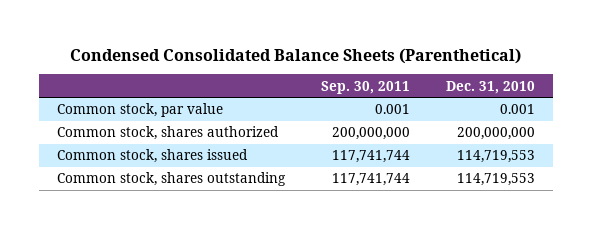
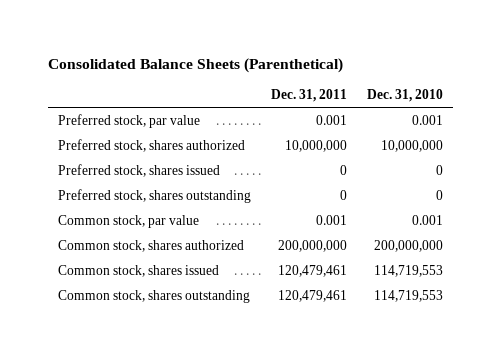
[70,47,522,64] Condensed Consolidated Balance Sheets (Parenthetical) -> [47,57,343,73] Consolidated Balance Sheets (Parenthetical)
[321,80,411,94] Sep. 30, 2011 -> none
none -> [270,89,347,103] Dec. 31, 2011
none -> [57,113,200,128] Preferred stock, par value
none -> [57,138,245,152] Preferred stock, shares authorized
none -> [57,163,220,177] Preferred stock, shares issued
none -> [57,188,251,203] Preferred stock, shares outstanding

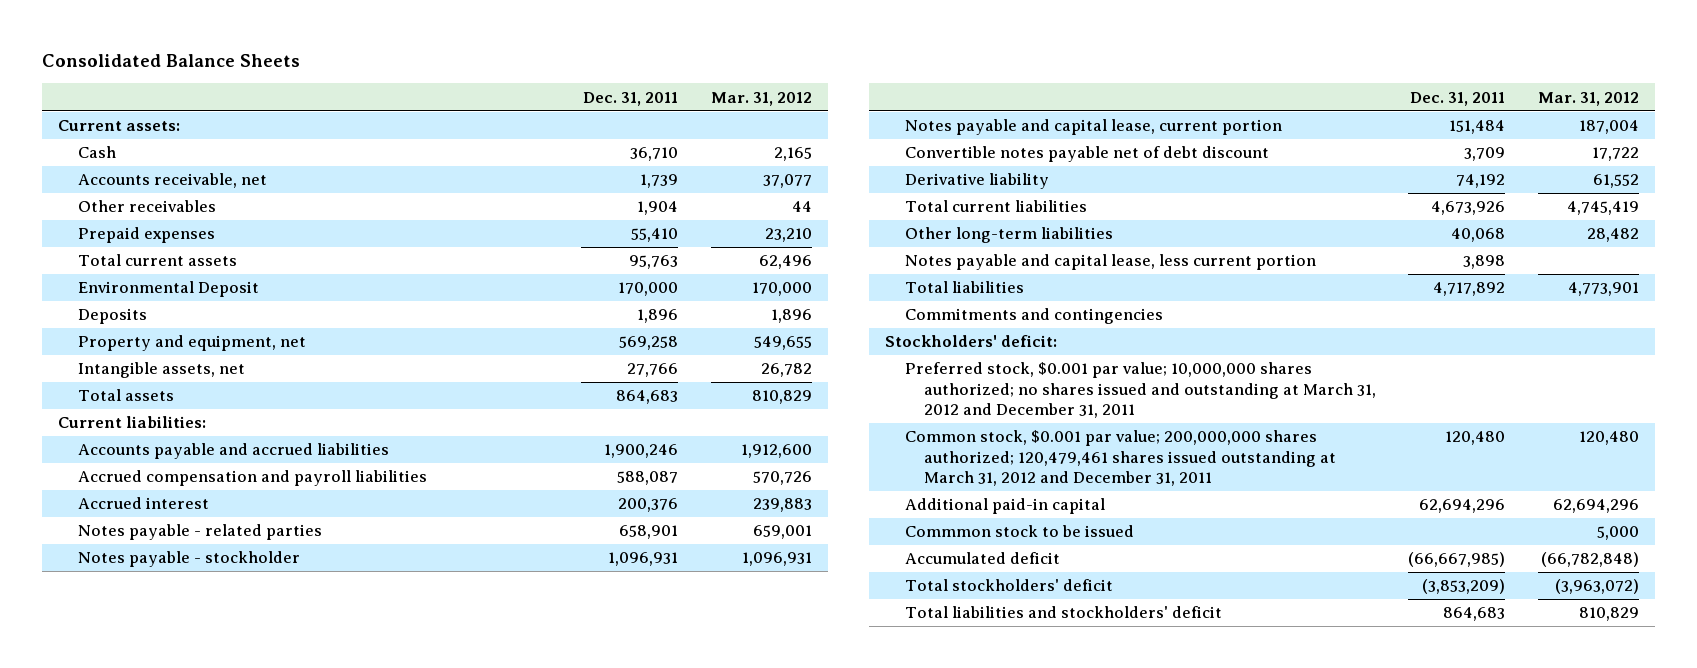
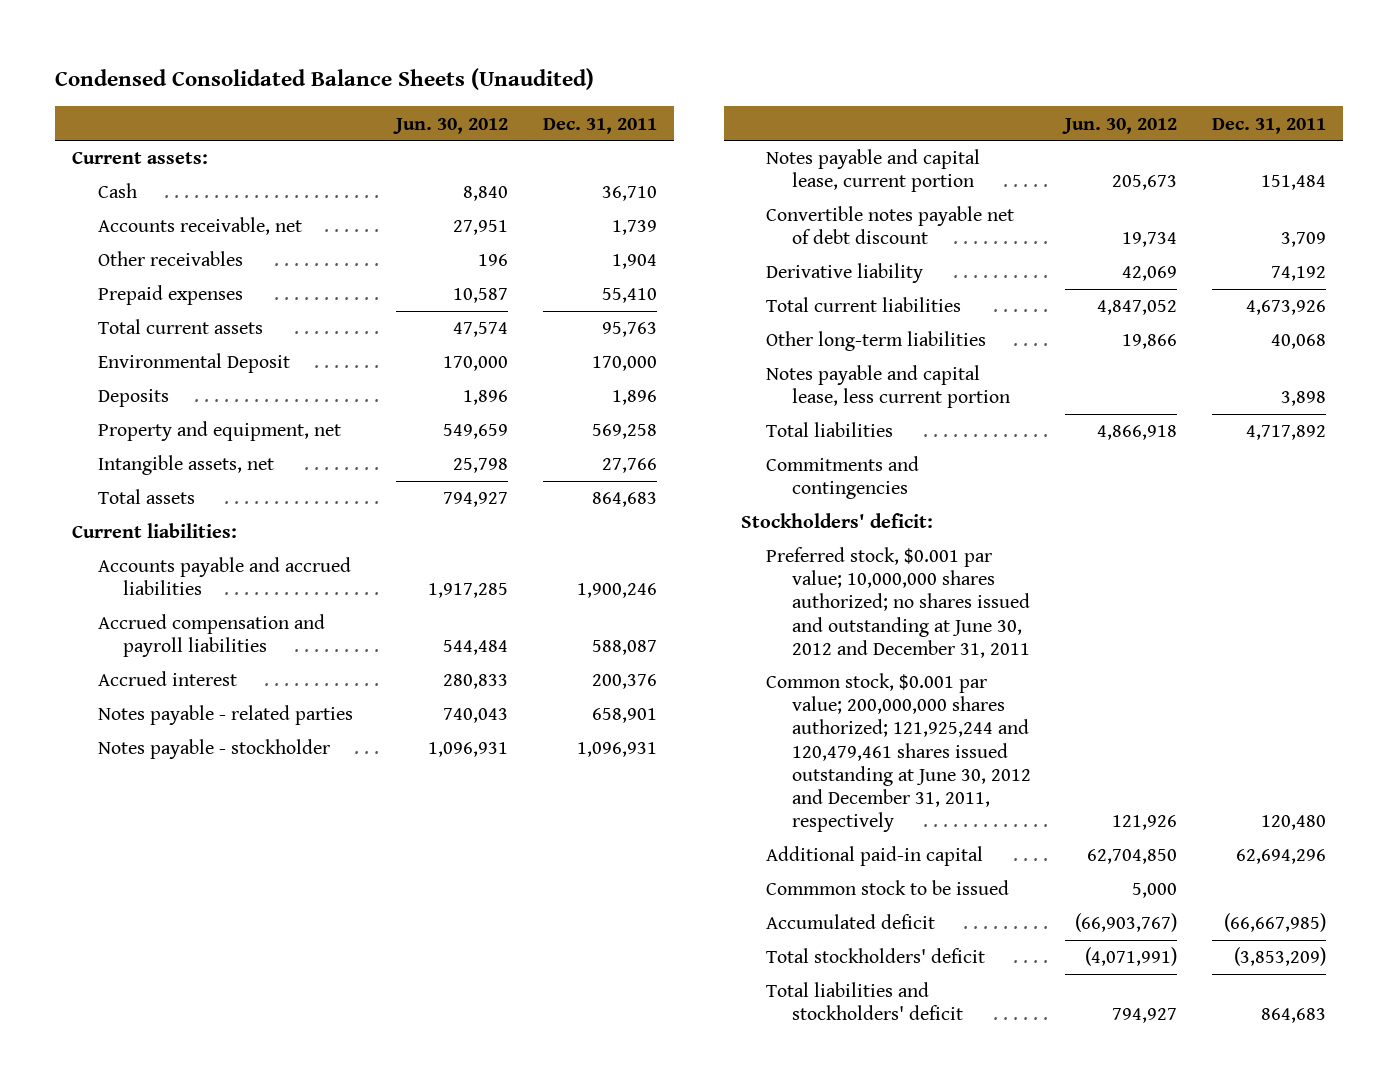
[41,53,300,67] Consolidated Balance Sheets -> [55,68,595,91] Condensed Consolidated Balance Sheets (Unaudited)
[710,91,812,106] Mar. 31, 2012 -> none
none -> [393,117,509,134] Jun. 30, 2012
[904,362,1377,419] Preferred stock, $0.001 par value; 10,000,000 shares authorized; no shares issued and outstanding at March 31, 2012 and December 31, 2011 -> [766,547,1030,658] Preferred stock, $0.001 par value; 10,000,000 shares authorized; no shares issued and outstanding at June 30, 2012 and December 31, 2011
[904,430,1337,487] Common stock, $0.001 par value; 200,000,000 shares authorized; 120,479,461 shares issued outstanding at March 31, 2012 and December 31, 2011 -> [766,673,1031,832] Common stock, $0.001 par value; 200,000,000 shares authorized; 121,925,244 and 120,479,461 shares issued outstanding at June 30, 2012 and December 31, 2011, respectively

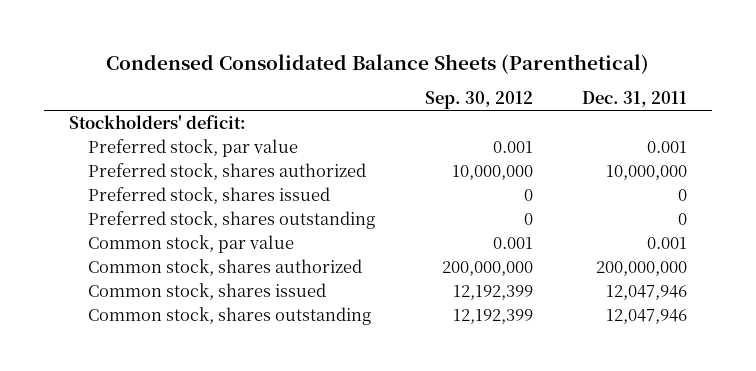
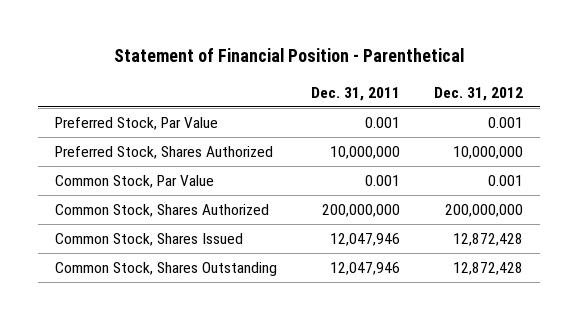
[105,53,649,74] Condensed Consolidated Balance Sheets (Parenthetical) -> [114,48,465,63] Statement of Financial Position - Parenthetical
[424,91,533,110] Sep. 30, 2012 -> none
none -> [434,86,524,101] Dec. 31, 2012
[68,114,246,129] Stockholders' deficit: -> none
[88,186,331,204] Preferred stock, shares issued -> none
[88,210,376,229] Preferred stock, shares outstanding -> none
[88,138,299,157] Preferred stock, par value -> [55,116,219,130] Preferred Stock, Par Value
[88,162,367,180] Preferred stock, shares authorized -> [55,145,274,159] Preferred Stock, Shares Authorized
[88,234,295,253] Common stock, par value -> [55,174,215,188] Common Stock, Par Value
[88,258,363,276] Common stock, shares authorized -> [55,203,270,217] Common Stock, Shares Authorized
[88,282,327,300] Common stock, shares issued -> [55,232,244,246] Common Stock, Shares Issued
[88,306,372,325] Common stock, shares outstanding -> [55,261,278,276] Common Stock, Shares Outstanding

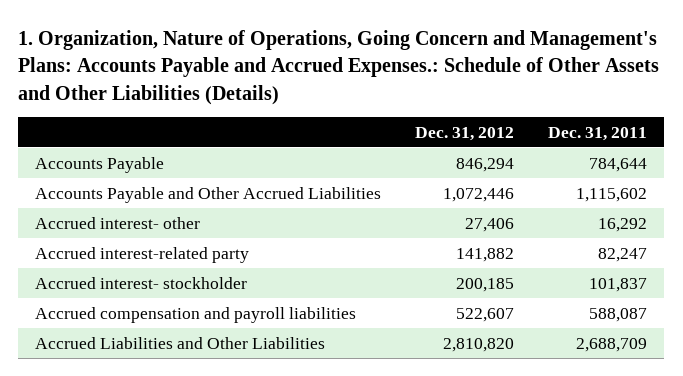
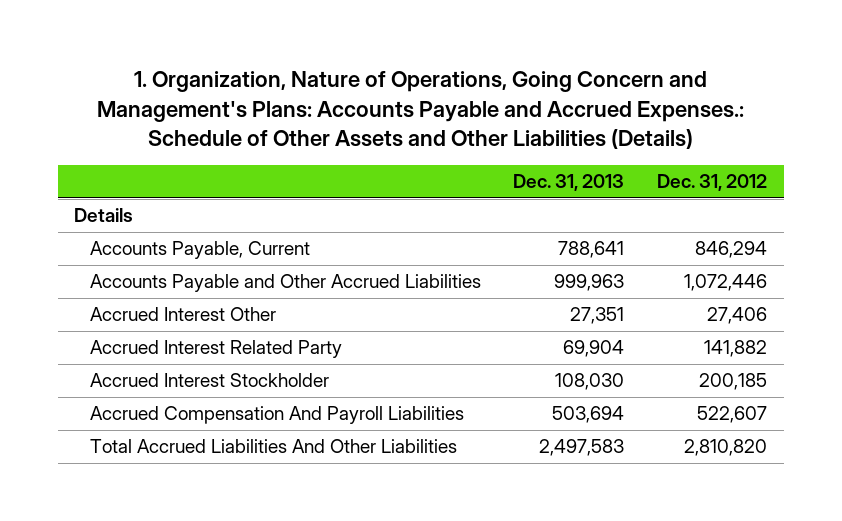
[548,126,648,141] Dec. 31, 2011 -> none
none -> [513,174,625,192] Dec. 31, 2013
none -> [74,208,134,223] Details
[35,156,165,173] Accounts Payable -> [89,241,310,260] Accounts Payable, Current
[35,216,201,229] Accrued interest- other -> [89,307,276,322] Accrued Interest Other
[35,246,250,263] Accrued interest-related party -> [89,340,342,359] Accrued Interest Related Party
[35,276,248,289] Accrued interest- stockholder -> [89,373,329,388] Accrued Interest Stockholder
[35,306,357,323] Accrued compensation and payroll liabilities -> [89,406,464,425] Accrued Compensation And Payroll Liabilities
[35,336,326,349] Accrued Liabilities and Other Liabilities -> [89,439,457,454] Total Accrued Liabilities And Other Liabilities

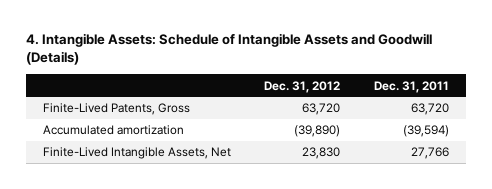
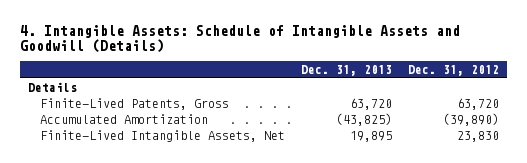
[373,80,449,93] Dec. 31, 2011 -> none
none -> [300,65,392,77] Dec. 31, 2013
none -> [27,81,77,92] Details
[42,125,184,136] Accumulated amortization -> [40,113,209,124] Accumulated Amortization

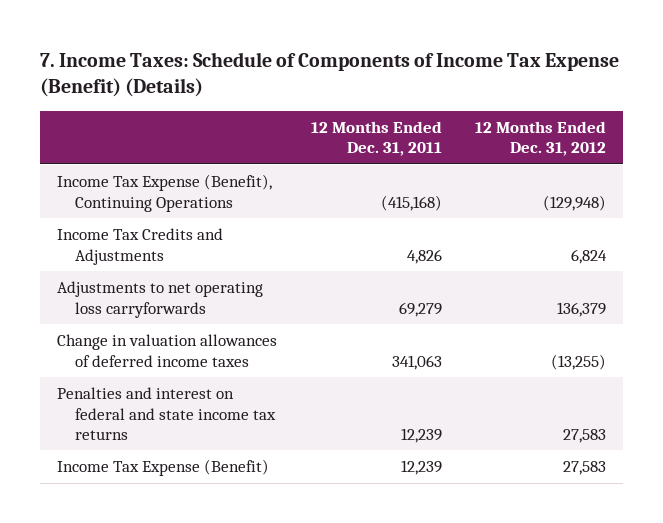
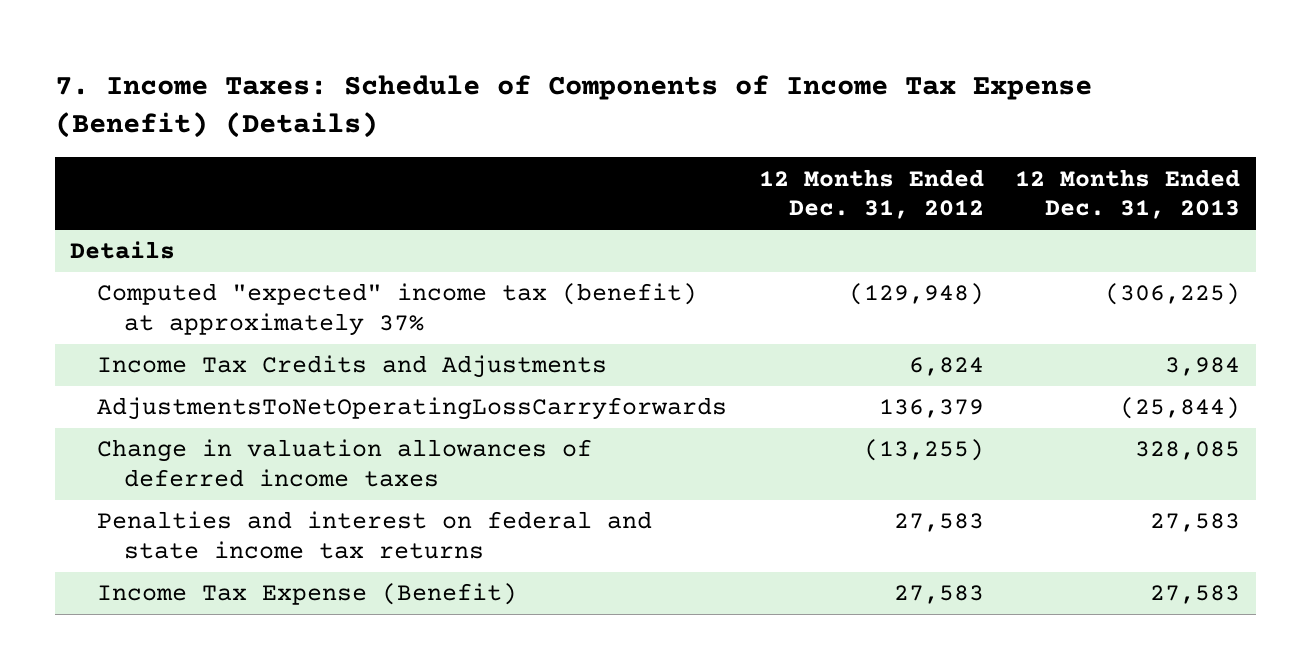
[310,120,442,157] 12 Months Ended Dec. 31, 2011 -> none
none -> [1014,168,1240,220] 12 Months Ended Dec. 31, 2013
none -> [70,241,176,260] Details
[56,174,272,212] Income Tax Expense (Benefit), Continuing Operations -> [97,283,698,336] Computed "expected" income tax (benefit) at approximately 37%
[56,281,263,318] Adjustments to net operating loss carryforwards -> [97,397,728,421] AdjustmentsToNetOperatingLossCarryforwards

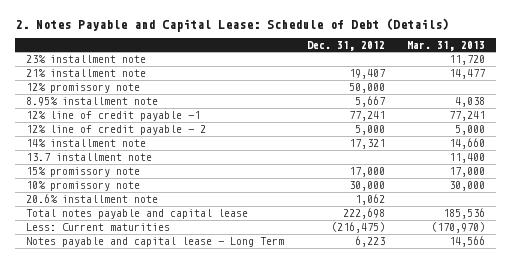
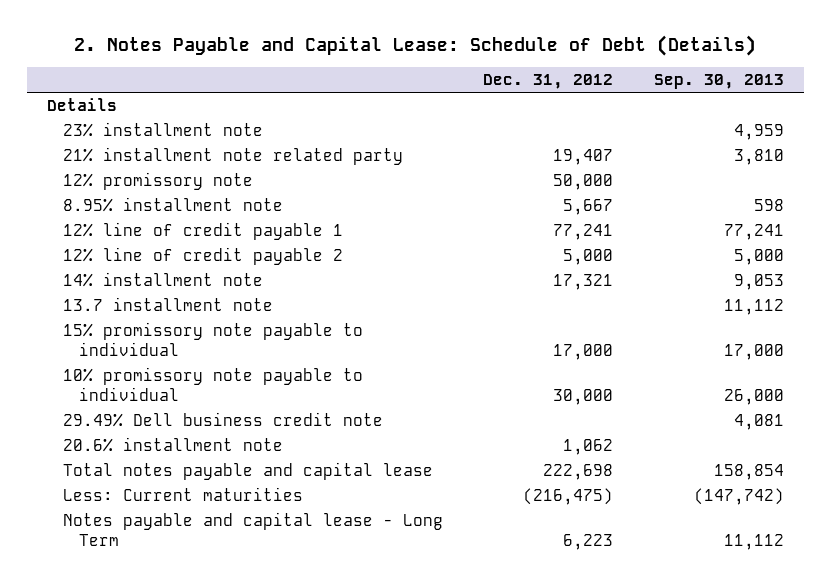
[407,40,486,51] Mar. 31, 2013 -> none
none -> [653,74,784,90] Sep. 30, 2013
none -> [46,98,117,112] Details
[26,69,147,78] 21% installment note -> [62,147,403,166] 21% installment note related party
[26,111,201,122] 12% line of credit payable -1 -> [62,222,343,241] 12% line of credit payable 1
[26,125,207,136] 12% line of credit payable - 2 -> [62,247,343,266] 12% line of credit payable 2
[26,167,141,178] 15% promissory note -> [62,322,363,357] 15% promissory note payable to individual
[26,181,141,192] 10% promissory note -> [62,367,363,402] 10% promissory note payable to individual
none -> [62,412,383,428] 29.49% Dell business credit note

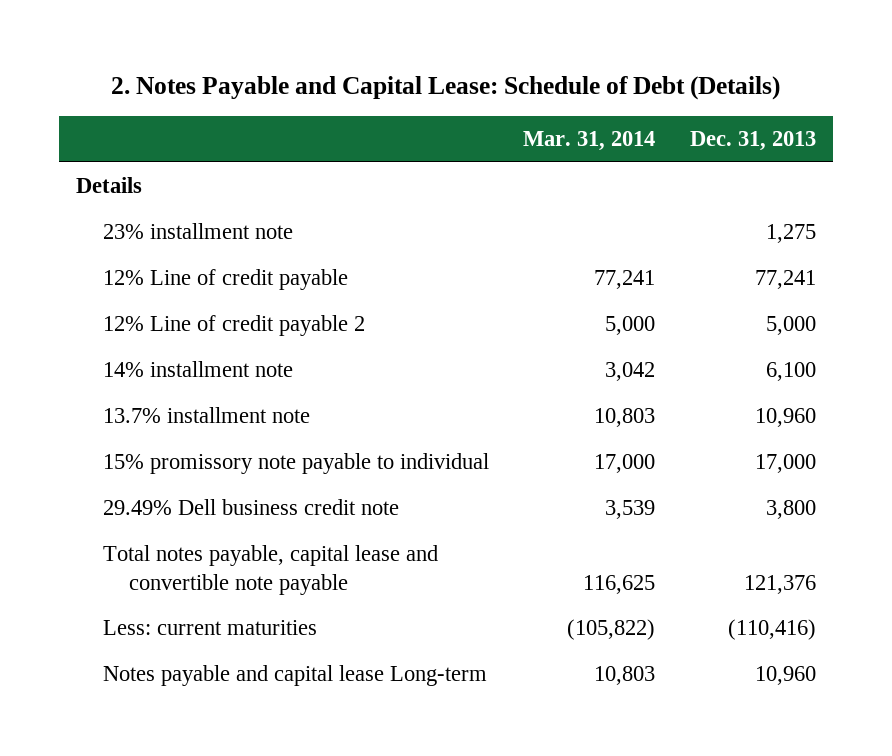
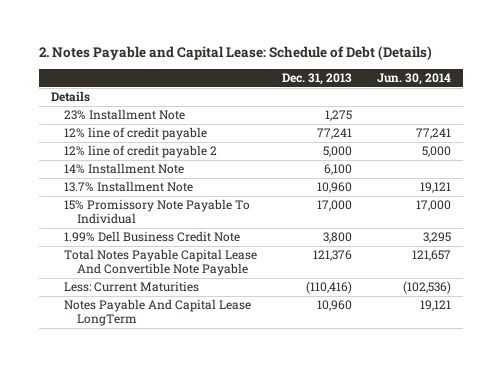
[523,131,656,152] Mar. 31, 2014 -> none
none -> [376,72,451,85] Jun. 30, 2014
[102,223,293,240] 23% installment note -> [63,109,185,121] 23% Installment Note
[102,269,348,291] 12% Line of credit payable -> [63,127,207,141] 12% line of credit payable
[102,315,365,337] 12% Line of credit payable 2 -> [63,145,217,159] 12% line of credit payable 2
[102,361,293,378] 14% installment note -> [63,163,184,175] 14% Installment Note
[102,407,310,424] 13.7% installment note -> [63,181,193,193] 13.7% Installment Note
[102,453,489,475] 15% promissory note payable to individual -> [63,199,250,225] 15% Promissory Note Payable To Individual
[102,499,399,516] 29.49% Dell business credit note -> [63,231,240,243] 1.99% Dell Business Credit Note
[102,545,438,595] Total notes payable, capital lease and convertible note payable -> [63,249,257,277] Total Notes Payable Capital Lease And Convertible Note Payable
[102,620,317,636] Less: current maturities -> [63,281,199,293] Less: Current Maturities
[102,665,487,687] Notes payable and capital lease Long-term -> [63,299,251,327] Notes Payable And Capital Lease LongTerm

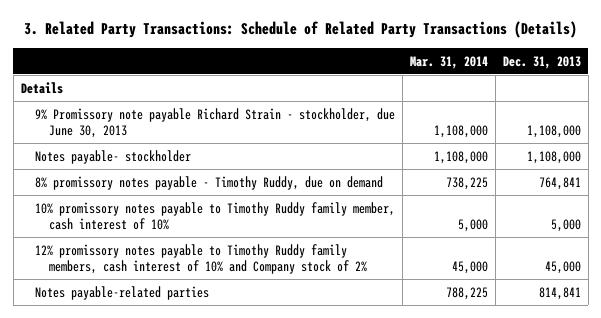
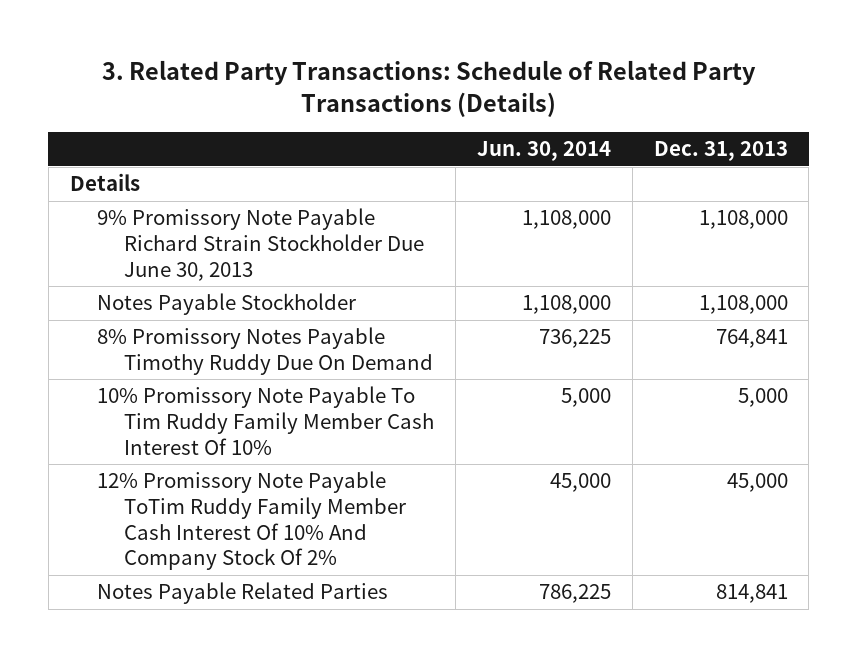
[409,55,488,69] Mar. 31, 2014 -> none
none -> [476,141,611,162] Jun. 30, 2014
[34,107,395,138] 9% Promissory note payable Richard Strain - stockholder, due June 30, 2013 -> [96,208,425,281] 9% Promissory Note Payable Richard Strain Stockholder Due June 30, 2013
[34,149,191,164] Notes payable- stockholder -> [96,293,356,316] Notes Payable Stockholder
[34,175,383,190] 8% promissory notes payable - Timothy Ruddy, due on demand -> [96,327,434,375] 8% Promissory Notes Payable Timothy Ruddy Due On Demand
[34,201,395,230] 10% promissory notes payable to Timothy Ruddy family member, cash interest of 10% -> [96,386,435,455] 10% Promissory Note Payable To Tim Ruddy Family Member Cash Interest Of 10%
[34,243,367,274] 12% promissory notes payable to Timothy Ruddy family members, cash interest of 10% and Company stock of 2% -> [96,471,407,571] 12% Promissory Note Payable ToTim Ruddy Family Member Cash Interest Of 10% And Company Stock Of 2%
[34,285,209,300] Notes payable-related parties -> [96,582,388,605] Notes Payable Related Parties

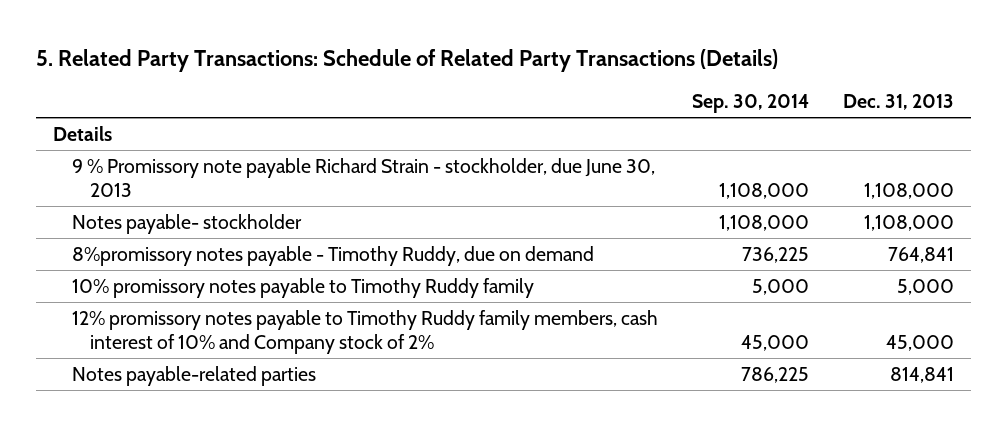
[101,59,756,117] 3. Related Party Transactions: Schedule of Related Party Transactions (Details) -> [36,49,779,73] 5. Related Party Transactions: Schedule of Related Party Transactions (Details)
[476,141,611,162] Jun. 30, 2014 -> none
none -> [692,94,810,114] Sep. 30, 2014
[96,386,435,455] 10% Promissory Note Payable To Tim Ruddy Family Member Cash Interest Of 10% -> none
[96,208,425,281] 9% Promissory Note Payable Richard Strain Stockholder Due June 30, 2013 -> [71,157,655,198] 9 % Promissory note payable Richard Strain - stockholder, due June 30, 2013
[96,293,356,316] Notes Payable Stockholder -> [71,213,302,234] Notes payable- stockholder
[96,327,434,375] 8% Promissory Notes Payable Timothy Ruddy Due On Demand -> [71,245,594,266] 8%promissory notes payable - Timothy Ruddy, due on demand
none -> [71,277,534,298] 10% promissory notes payable to Timothy Ruddy family
[96,471,407,571] 12% Promissory Note Payable ToTim Ruddy Family Member Cash Interest Of 10% And Company Stock Of 2% -> [71,309,658,355] 12% promissory notes payable to Timothy Ruddy family members, cash interest of 10% and Company stock of 2%
[96,582,388,605] Notes Payable Related Parties -> [71,365,316,386] Notes payable-related parties

